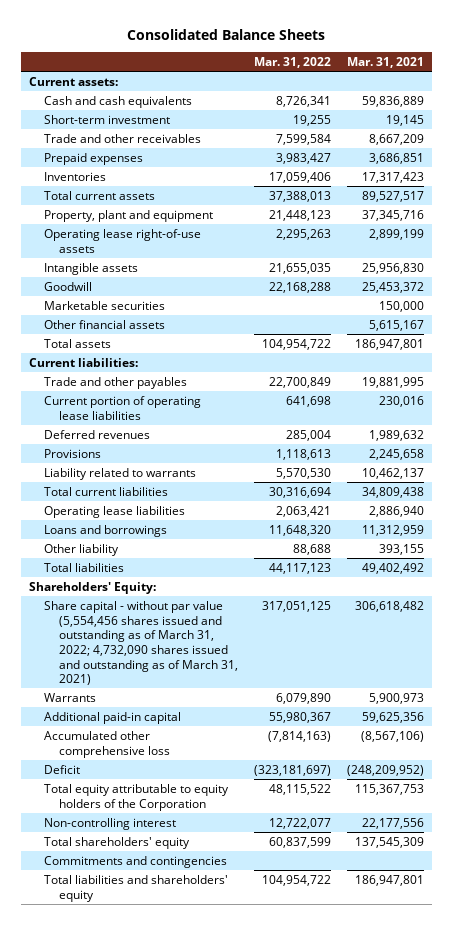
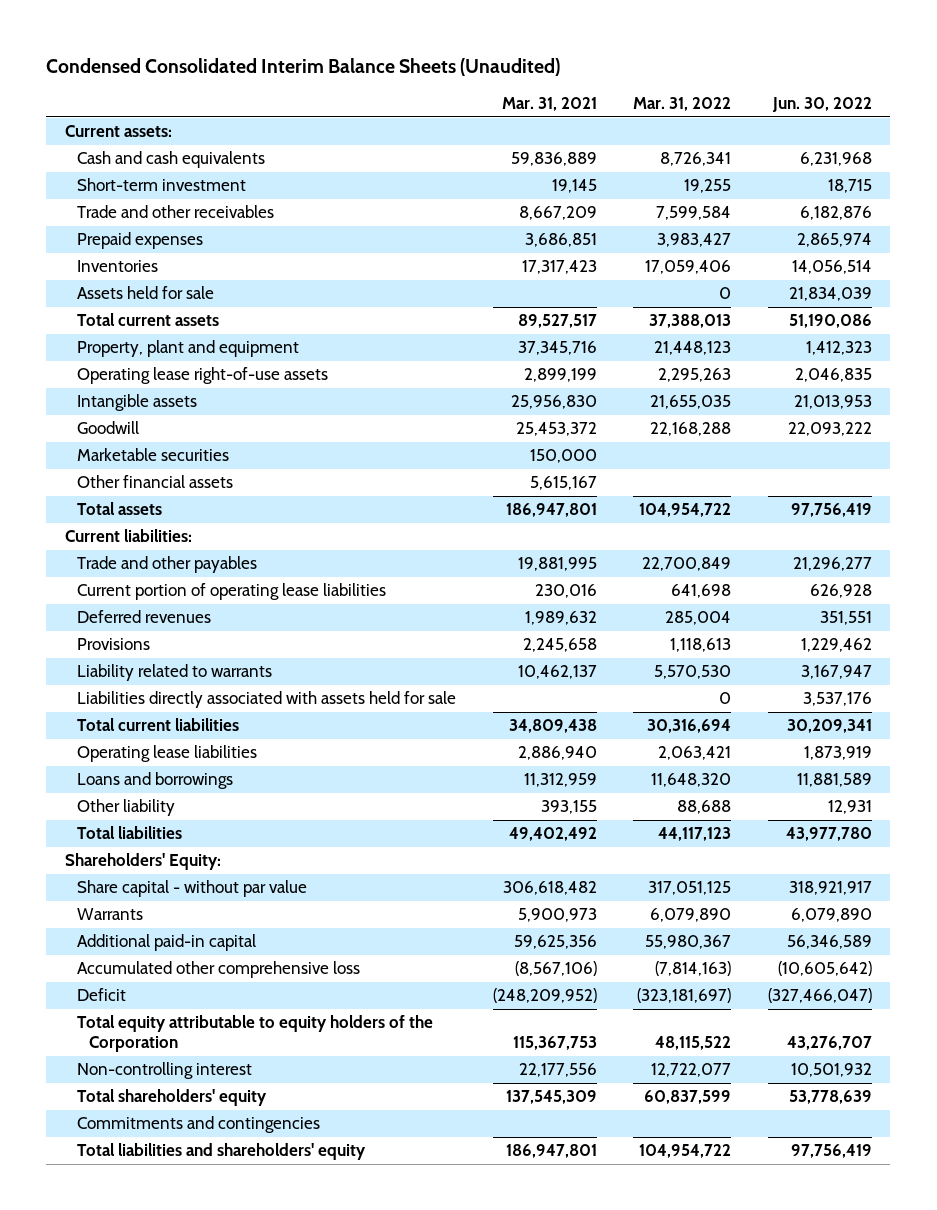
[127,28,326,40] Consolidated Balance Sheets -> [46,57,561,76] Condensed Consolidated Interim Balance Sheets (Unaudited)
none -> [771,97,872,113] Jun. 30, 2022
none -> [77,286,215,300] Assets held for sale
none -> [77,691,457,709] Liabilities directly associated with assets held for sale
[43,600,238,686] Share capital - without par value (5,554,456 shares issued and outstanding as of March 31, 2022; 4,732,090 shares issued and outstanding as of March 31, 2021) -> [77,880,308,898] Share capital - without par value

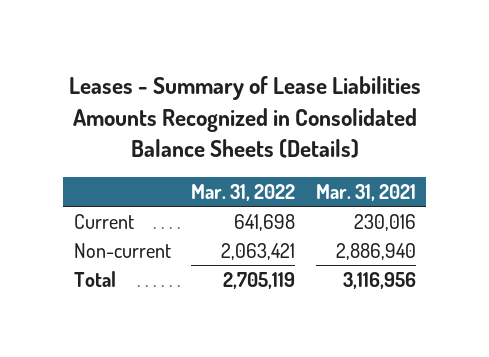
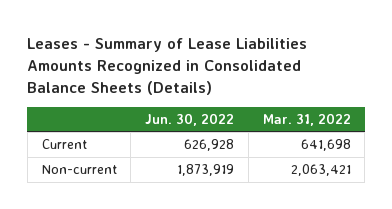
[315,183,416,201] Mar. 31, 2021 -> none
none -> [145,112,235,126] Jun. 30, 2022
[73,271,116,288] Total -> none

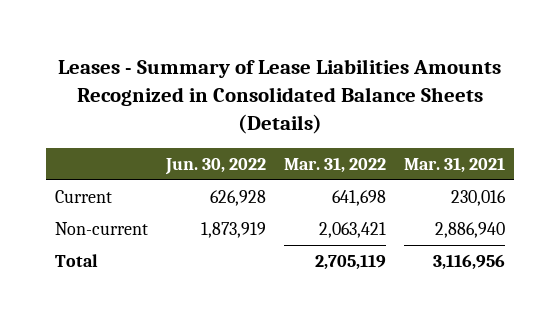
none -> [403,156,505,173] Mar. 31, 2021
none -> [54,254,98,268] Total

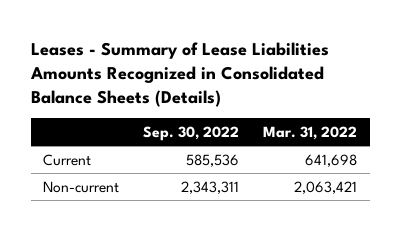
[164,157,266,175] Jun. 30, 2022 -> none
[403,156,505,173] Mar. 31, 2021 -> none
none -> [143,125,240,141] Sep. 30, 2022
[54,254,98,268] Total -> none

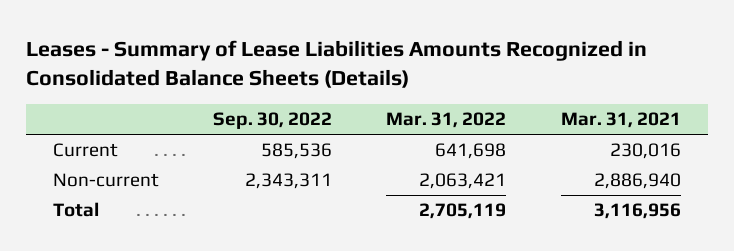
none -> [560,112,681,129] Mar. 31, 2021
none -> [53,202,100,218] Total

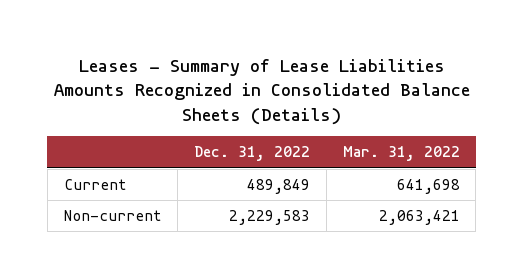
[213,112,333,130] Sep. 30, 2022 -> none
[560,112,681,129] Mar. 31, 2021 -> none
none -> [194,146,311,162] Dec. 31, 2022
[53,202,100,218] Total -> none

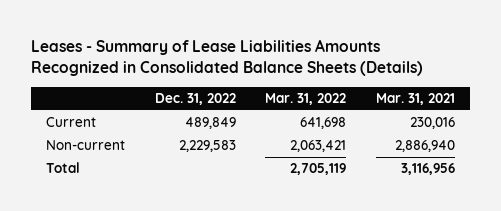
none -> [376,92,456,105] Mar. 31, 2021
none -> [45,162,80,174] Total

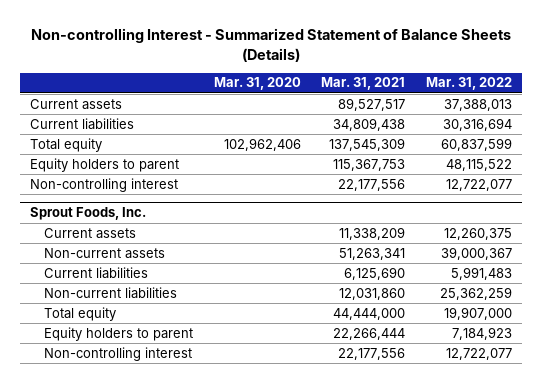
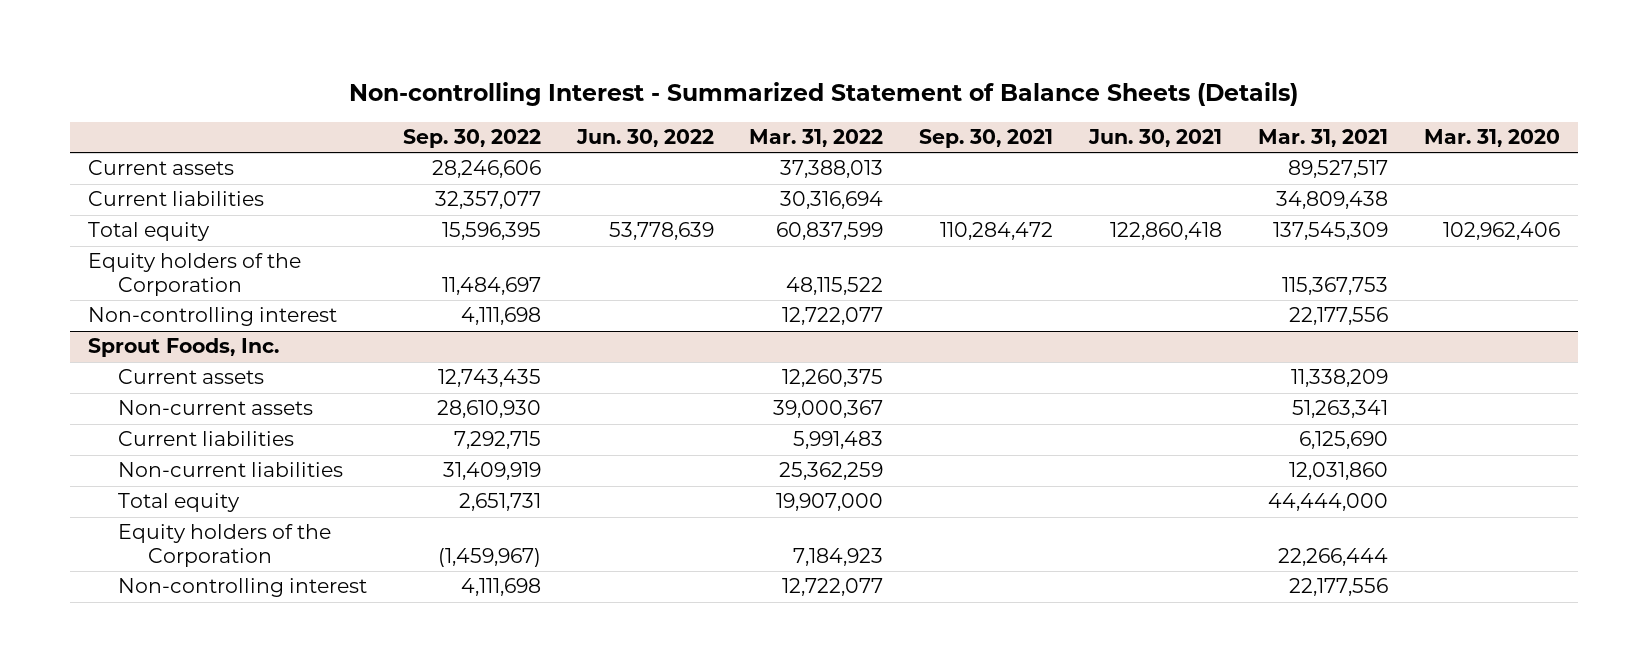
none -> [402,129,541,149] Sep. 30, 2022
none -> [575,129,714,148] Jun. 30, 2022
none -> [919,129,1054,149] Sep. 30, 2021
none -> [1088,129,1223,148] Jun. 30, 2021
[30,157,180,172] Equity holders to parent -> [87,253,301,297] Equity holders of the Corporation
[44,326,194,341] Equity holders to parent -> [117,524,331,568] Equity holders of the Corporation

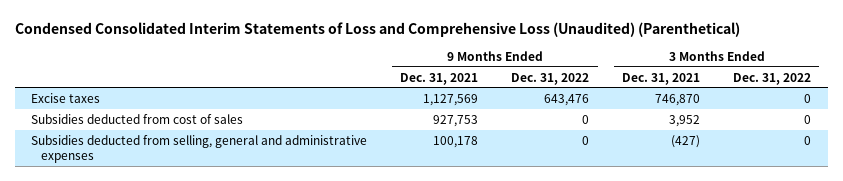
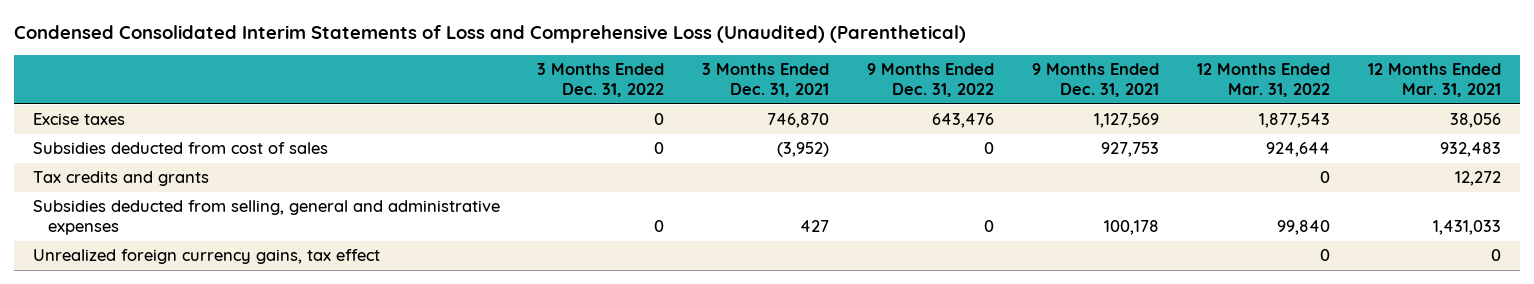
none -> [1197,63,1331,98] 12 Months Ended Mar. 31, 2022
none -> [1368,63,1502,98] 12 Months Ended Mar. 31, 2021
[669,114,701,127] 3,952 -> [777,142,830,158] (3,952)
none -> [32,171,209,187] Tax credits and grants
[671,134,701,148] (427) -> [800,220,830,233] 427
none -> [32,249,380,265] Unrealized foreign currency gains, tax effect

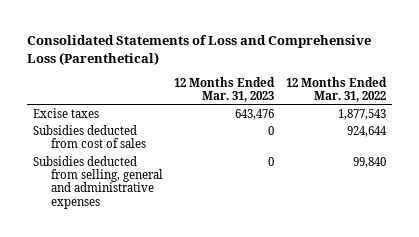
[13,24,966,43] Condensed Consolidated Interim Statements of Loss and Comprehensive Loss (Unaudited) (Parenthetical) -> [27,34,372,65] Consolidated Statements of Loss and Comprehensive Loss (Parenthetical)
[537,63,665,98] 3 Months Ended Dec. 31, 2022 -> none
[702,63,830,98] 3 Months Ended Dec. 31, 2021 -> none
[867,63,995,98] 9 Months Ended Dec. 31, 2022 -> none
[1032,63,1160,98] 9 Months Ended Dec. 31, 2021 -> none
[1368,63,1502,98] 12 Months Ended Mar. 31, 2021 -> none
none -> [174,76,276,102] 12 Months Ended Mar. 31, 2023
[32,171,209,187] Tax credits and grants -> none
[32,249,380,265] Unrealized foreign currency gains, tax effect -> none

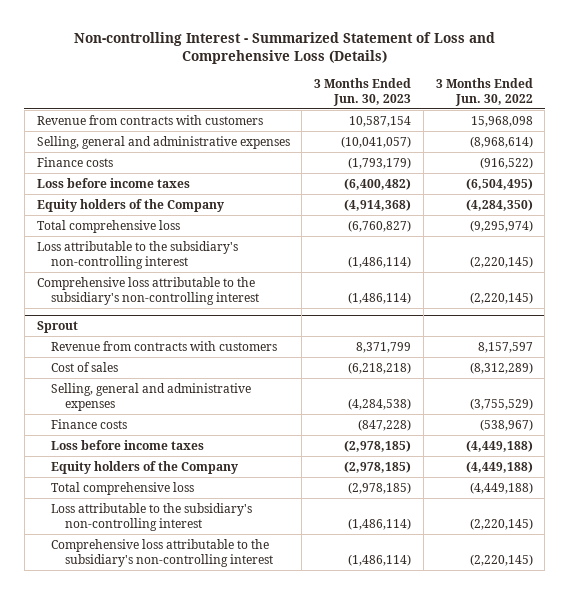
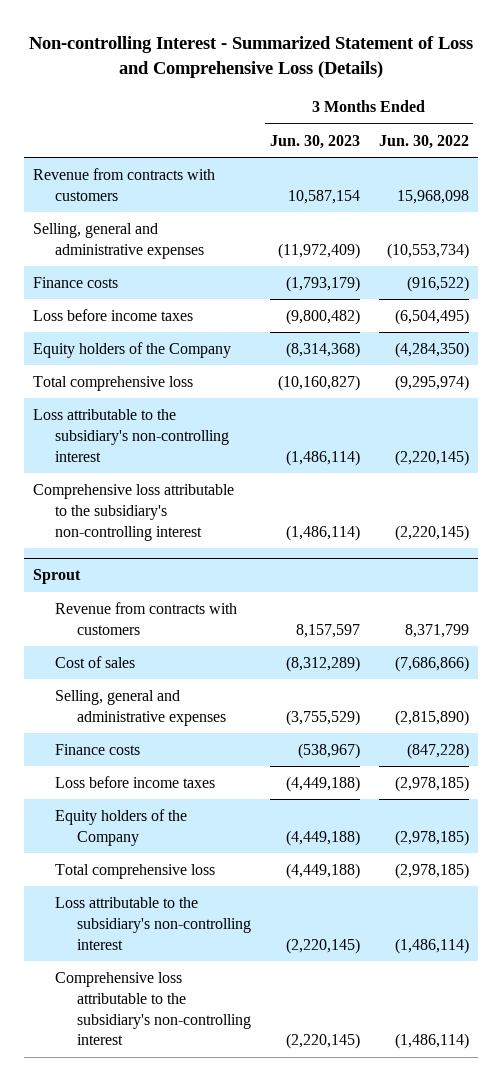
[341,135,412,148] (10,041,057) -> [278,242,361,259] (11,972,409)
[469,135,533,148] (8,968,614) -> [386,242,469,259] (10,553,734)
[344,177,412,190] (6,400,482) -> [286,308,361,325] (9,800,482)
[344,198,412,211] (4,914,368) -> [286,341,361,358] (8,314,368)
[348,219,412,232] (6,760,827) -> [278,374,361,391] (10,160,827)
[356,341,412,353] 8,371,799 -> [296,623,361,638] 8,157,597
[477,341,533,353] 8,157,597 -> [404,623,469,638] 8,371,799
[348,361,412,374] (6,218,218) -> [286,655,361,672] (8,312,289)
[469,361,533,374] (8,312,289) -> [394,655,469,672] (7,686,866)
[348,397,412,410] (4,284,538) -> [286,709,361,726] (3,755,529)
[469,397,533,410] (3,755,529) -> [394,709,469,726] (2,815,890)
[358,418,412,431] (847,228) -> [298,742,361,759] (538,967)
[479,418,533,431] (538,967) -> [406,742,469,759] (847,228)
[344,439,412,452] (2,978,185) -> [286,775,361,792] (4,449,188)
[465,439,533,452] (4,449,188) -> [394,775,469,792] (2,978,185)
[344,460,412,473] (2,978,185) -> [286,829,361,846] (4,449,188)
[465,460,533,473] (4,449,188) -> [394,829,469,846] (2,978,185)
[348,481,412,494] (2,978,185) -> [286,862,361,879] (4,449,188)
[469,481,533,494] (4,449,188) -> [394,862,469,879] (2,978,185)
[348,517,412,530] (1,486,114) -> [286,937,361,954] (2,220,145)
[469,517,533,530] (2,220,145) -> [394,937,469,954] (1,486,114)
[348,553,412,566] (1,486,114) -> [286,1033,361,1050] (2,220,145)
[469,553,533,566] (2,220,145) -> [394,1033,469,1050] (1,486,114)

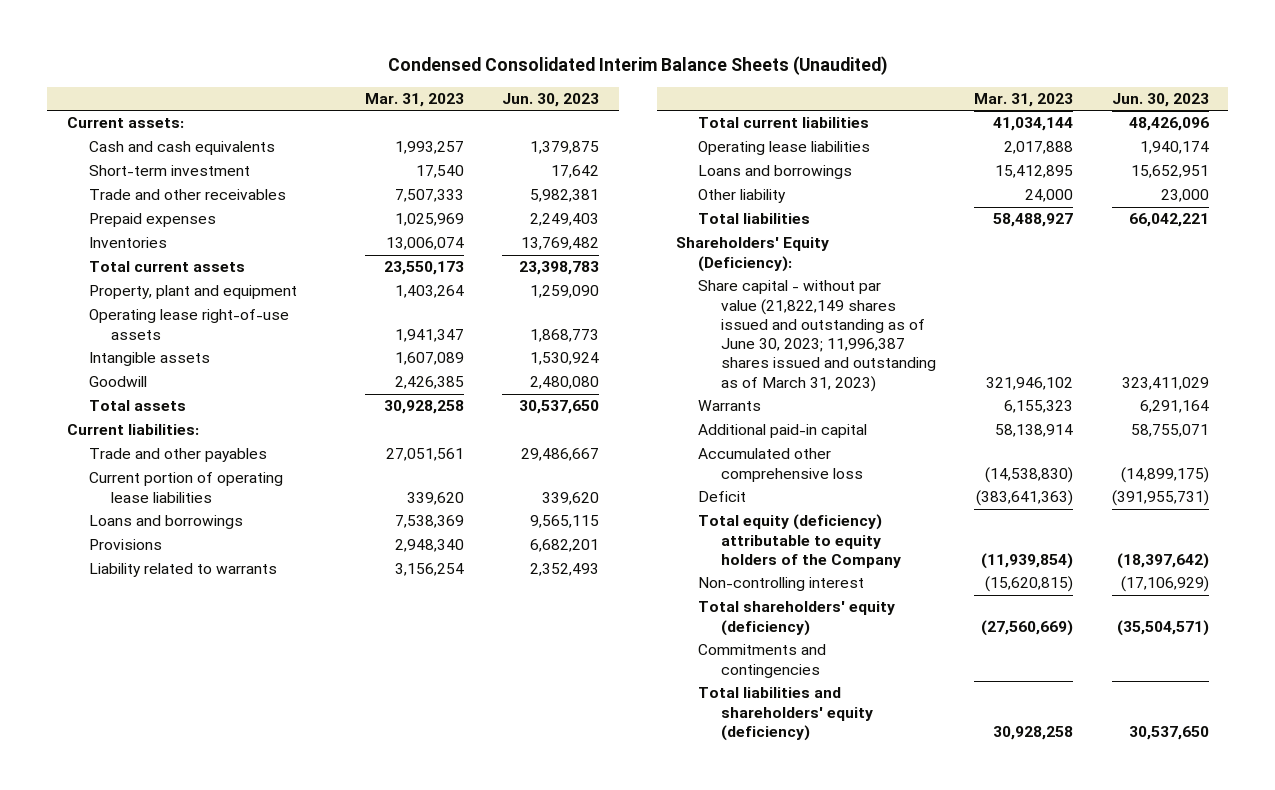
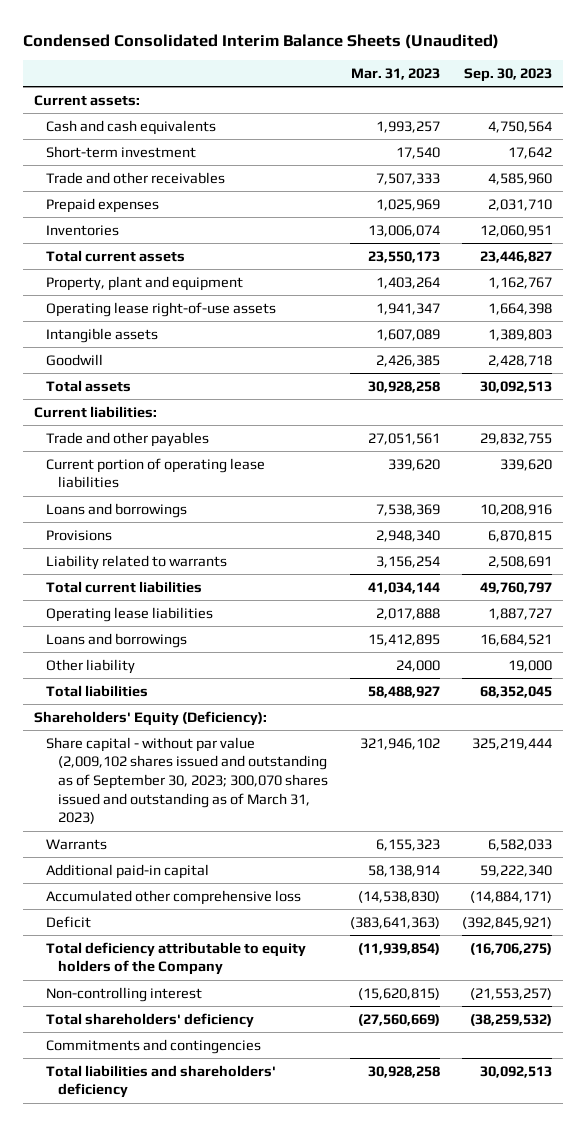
[502,92,600,107] Jun. 30, 2023 -> none
none -> [463,67,552,82] Sep. 30, 2023
[698,280,936,392] Share capital - without par value (21,822,149 shares issued and outstanding as of June 30, 2023; 11,996,387 shares issued and outstanding as of March 31, 2023) -> [46,736,328,825] Share capital - without par value (2,009,102 shares issued and outstanding as of September 30, 2023; 300,070 shares issued and outstanding as of March 31, 2023)
[698,514,901,568] Total equity (deficiency) attributable to equity holders of the Company -> [46,941,307,976] Total deficiency attributable to equity holders of the Company
[698,601,896,636] Total shareholders' equity (deficiency) -> [46,1012,255,1028] Total shareholders' deficiency
[698,687,873,741] Total liabilities and shareholders' equity (deficiency) -> [46,1064,277,1099] Total liabilities and shareholders' deficiency

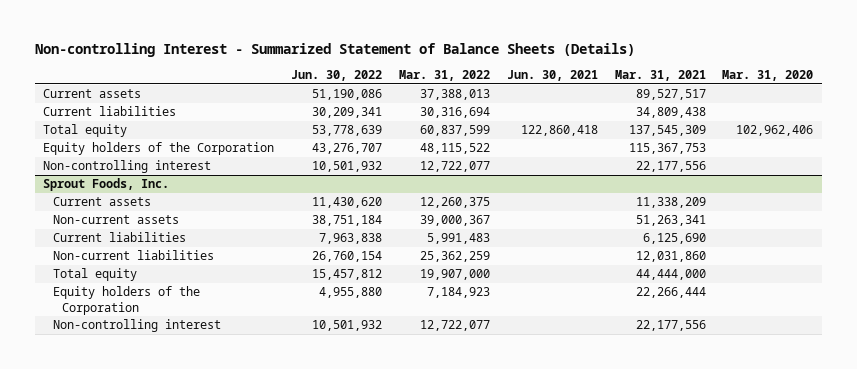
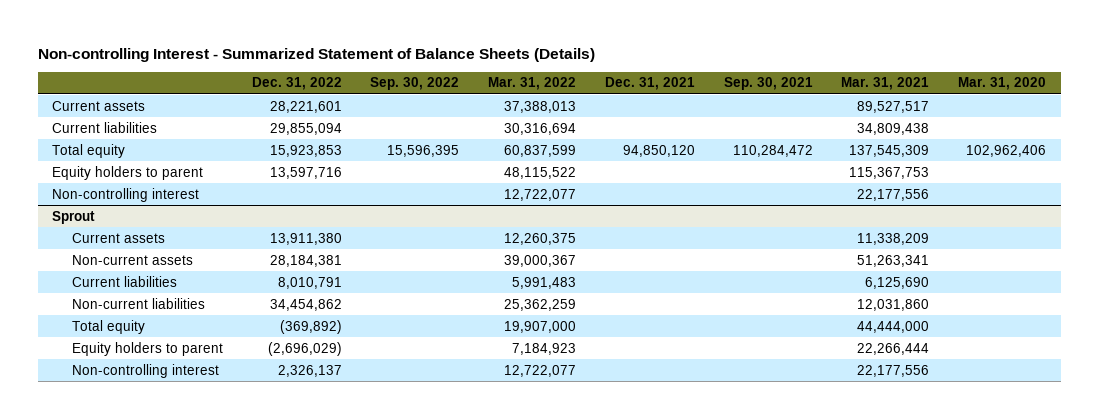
[291,70,383,82] Jun. 30, 2022 -> none
[506,70,598,82] Jun. 30, 2021 -> none
none -> [251,77,342,91] Dec. 31, 2022
none -> [370,77,460,91] Sep. 30, 2022
none -> [604,77,695,91] Dec. 31, 2021
none -> [723,77,813,91] Sep. 30, 2021
[43,142,275,156] Equity holders of the Corporation -> [52,165,204,180] Equity holders to parent
[43,178,170,192] Sprout Foods, Inc. -> [52,210,96,224] Sprout
[52,286,200,315] Equity holders of the Corporation -> [71,341,223,356] Equity holders to parent

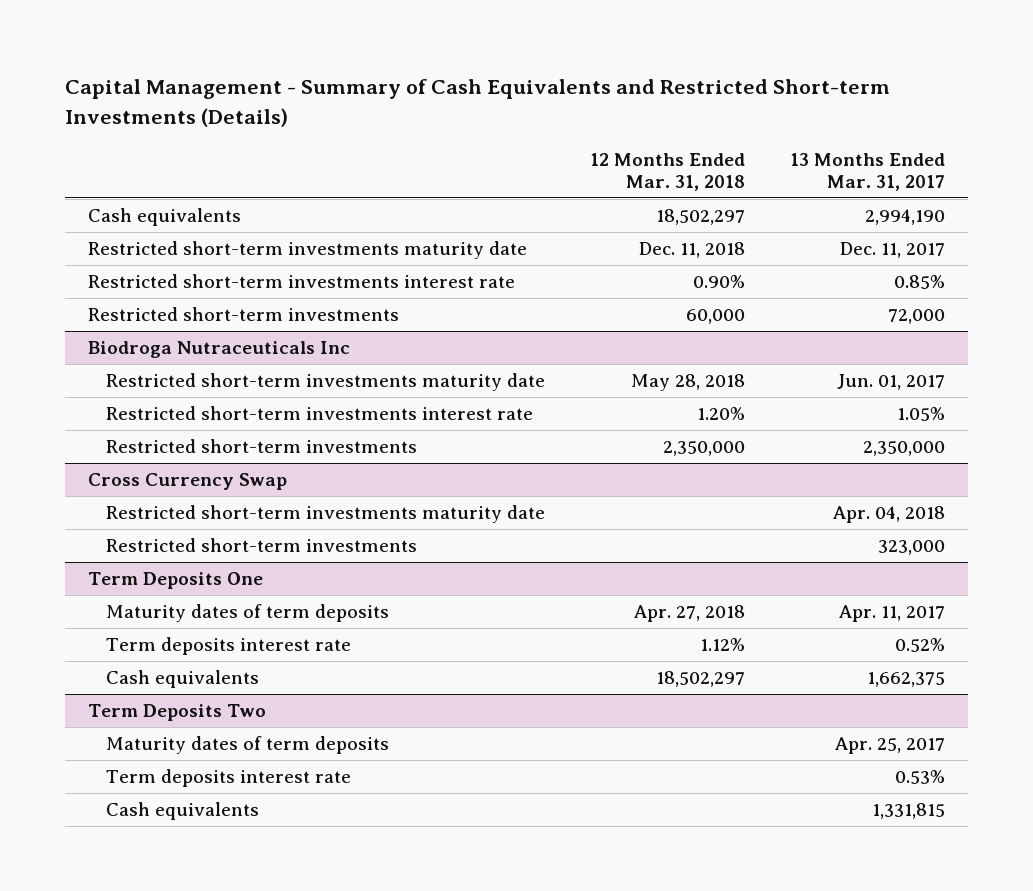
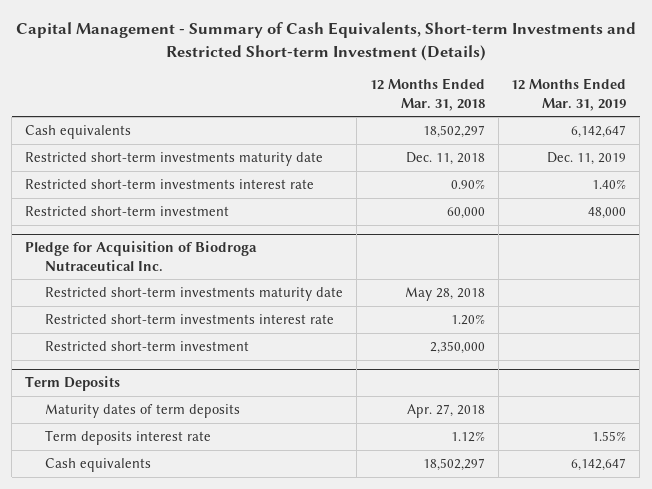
[65,79,891,127] Capital Management - Summary of Cash Equivalents and Restricted Short-term Investments (Details) -> [15,22,636,61] Capital Management - Summary of Cash Equivalents, Short-term Investments and Restricted Short-term Investment (Details)
[790,152,946,191] 13 Months Ended Mar. 31, 2017 -> none
none -> [511,78,627,111] 12 Months Ended Mar. 31, 2019
[87,340,350,358] Biodroga Nutraceuticals Inc -> none
[87,306,399,321] Restricted short-term investments -> [25,206,230,217] Restricted short-term investment
none -> [25,241,258,272] Pledge for Acquisition of Biodroga Nutraceutical Inc.
[87,472,287,490] Cross Currency Swap -> none
[106,504,546,523] Restricted short-term investments maturity date -> none
[106,537,418,552] Restricted short-term investments -> none
[106,438,418,453] Restricted short-term investments -> [44,341,249,352] Restricted short-term investment
[87,571,263,589] Term Deposits One -> [25,376,121,392] Term Deposits
[87,703,266,721] Term Deposits Two -> none
[106,735,390,754] Maturity dates of term deposits -> none
[106,768,352,787] Term deposits interest rate -> none
[106,801,260,820] Cash equivalents -> none

